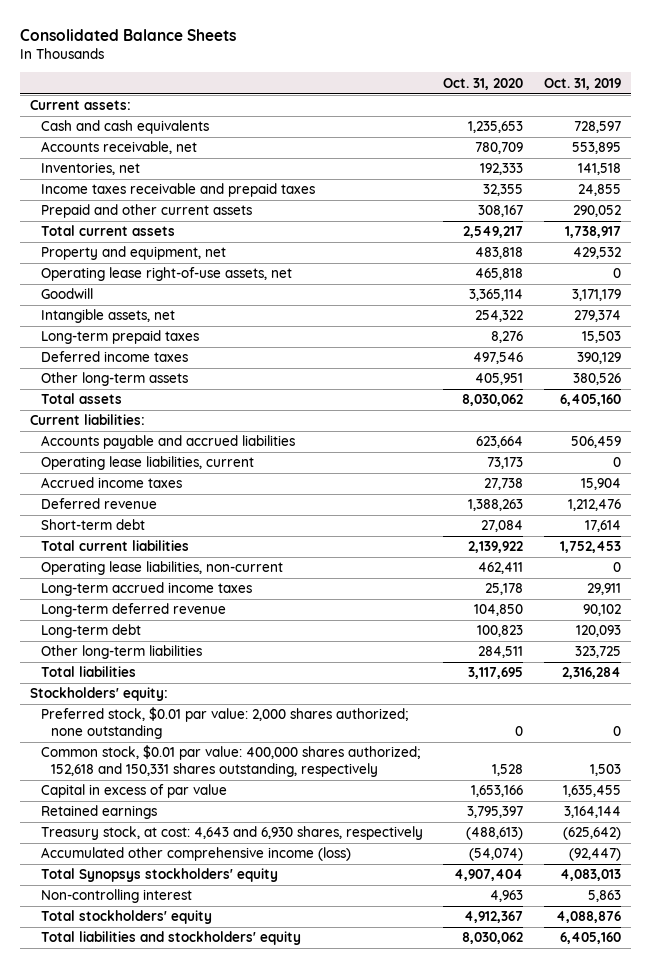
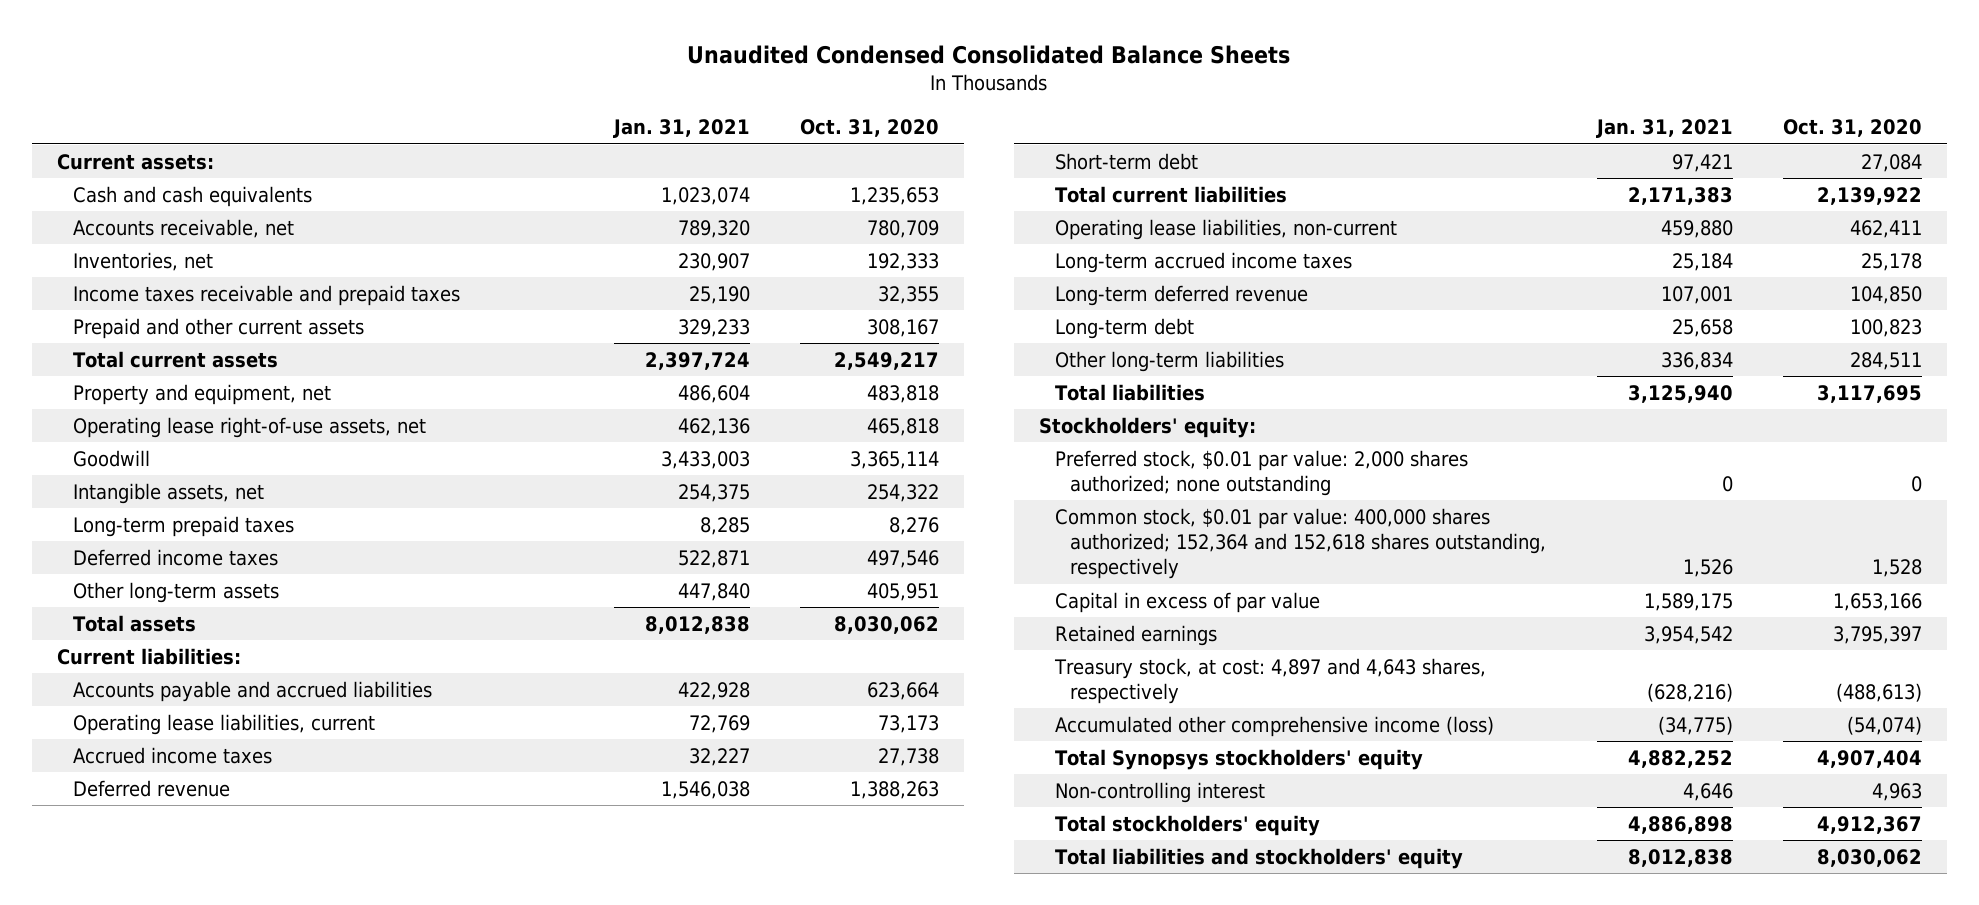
[20,28,237,41] Consolidated Balance Sheets -> [687,45,1291,65] Unaudited Condensed Consolidated Balance Sheets
[543,77,621,90] Oct. 31, 2019 -> none
none -> [613,119,751,139] Jan. 31, 2021
[40,745,420,777] Common stock, $0.01 par value: 400,000 shares authorized; 152,618 and 150,331 shares outstanding, respectively -> [1054,507,1547,580] Common stock, $0.01 par value: 400,000 shares authorized; 152,364 and 152,618 shares outstanding, respectively
[40,826,423,841] Treasury stock, at cost: 4,643 and 6,930 shares, respectively -> [1053,657,1486,705] Treasury stock, at cost: 4,897 and 4,643 shares, respectively

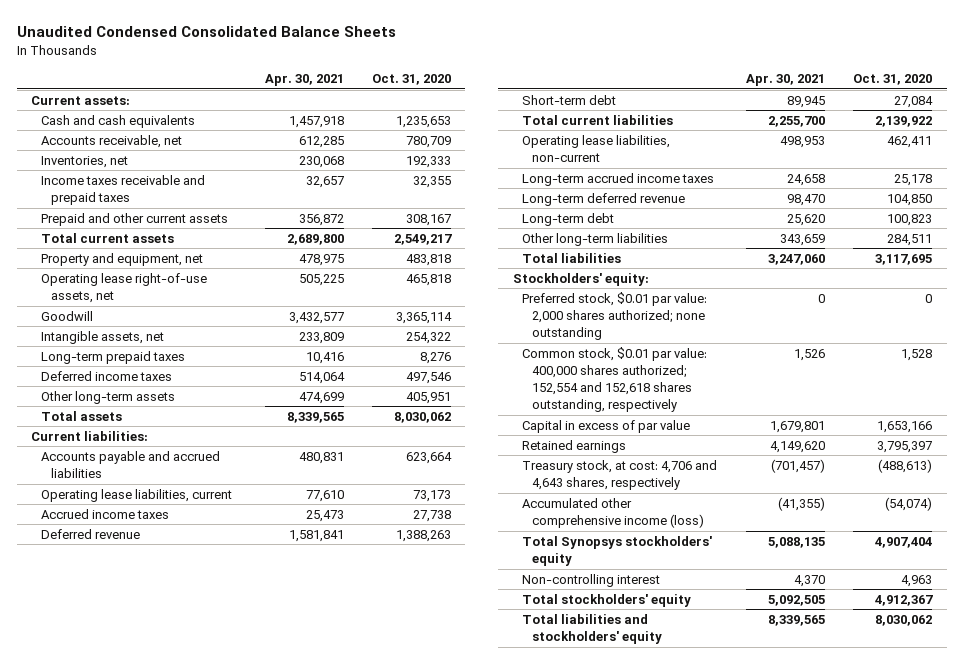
[613,119,751,139] Jan. 31, 2021 -> none
none -> [264,74,344,87] Apr. 30, 2021
[1054,507,1547,580] Common stock, $0.01 par value: 400,000 shares authorized; 152,364 and 152,618 shares outstanding, respectively -> [522,346,708,413] Common stock, $0.01 par value: 400,000 shares authorized; 152,554 and 152,618 shares outstanding, respectively
[1053,657,1486,705] Treasury stock, at cost: 4,897 and 4,643 shares, respectively -> [522,459,718,491] Treasury stock, at cost: 4,706 and 4,643 shares, respectively

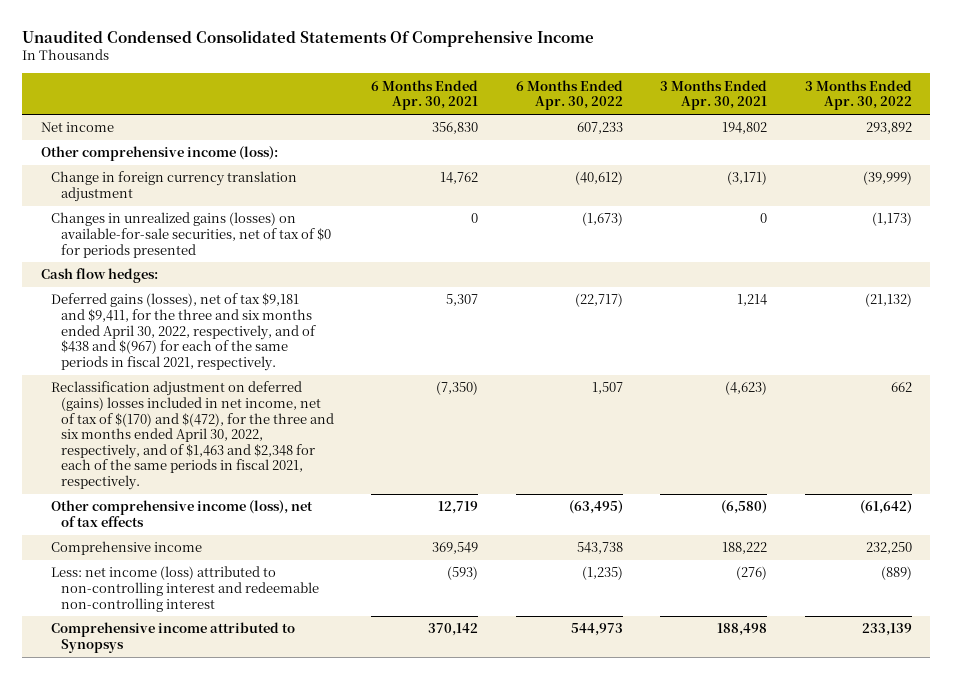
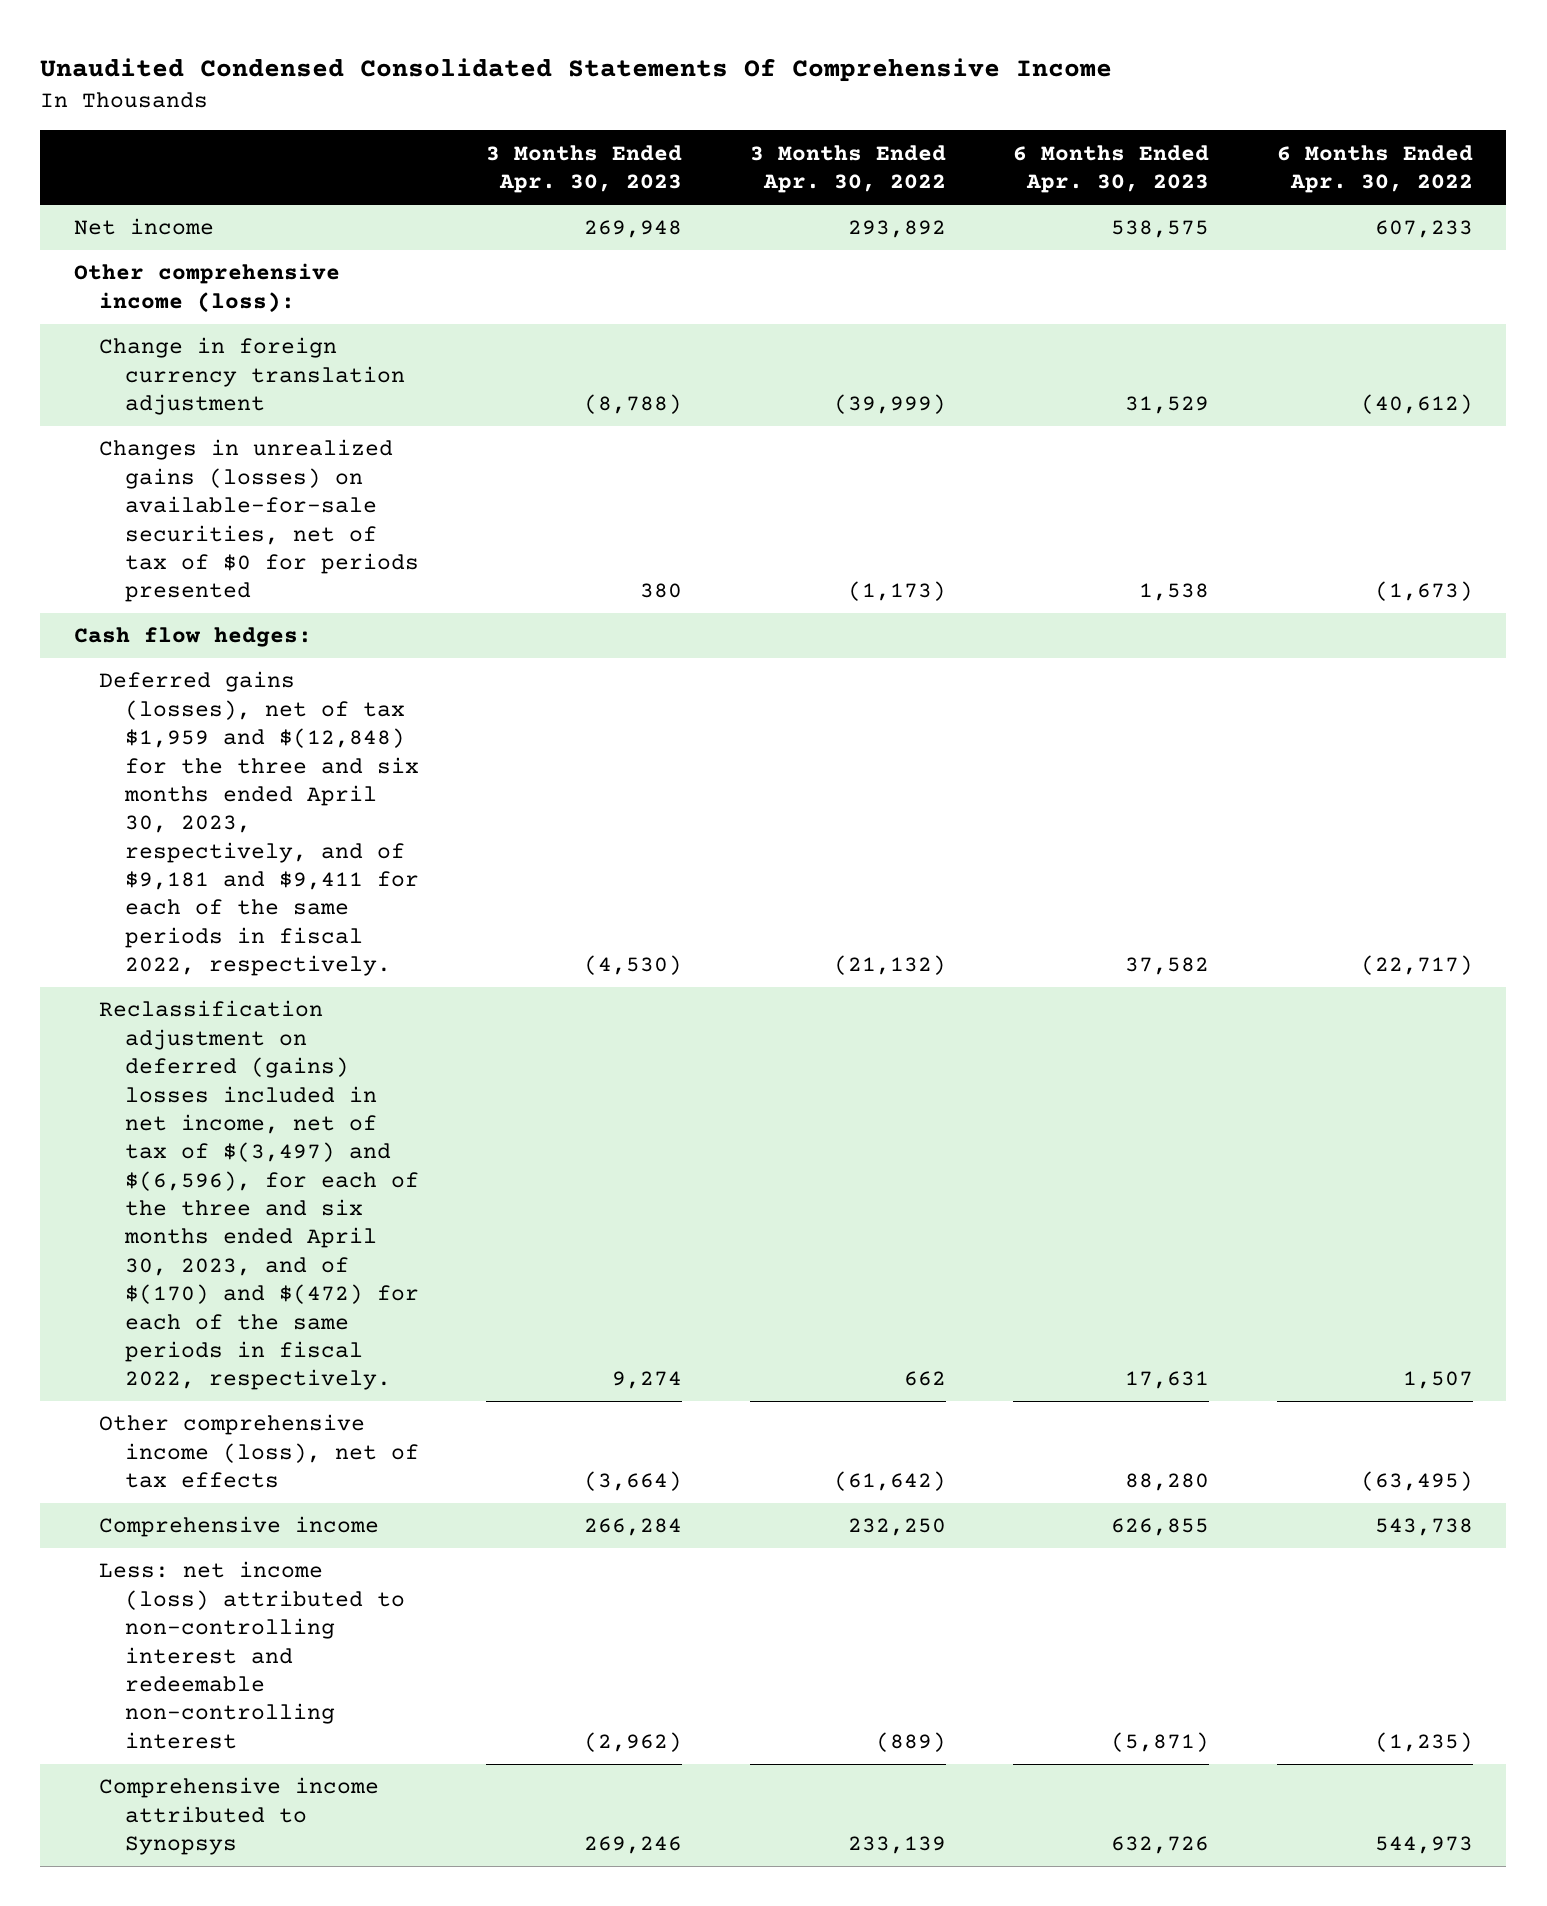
[371,79,479,111] 6 Months Ended Apr. 30, 2021 -> none
[660,79,768,111] 3 Months Ended Apr. 30, 2021 -> none
none -> [486,144,683,194] 3 Months Ended Apr. 30, 2023
none -> [1013,144,1210,194] 6 Months Ended Apr. 30, 2023
[50,293,316,371] Deferred gains (losses), net of tax $9,181 and $9,411, for the three and six months ended April 30, 2022, respectively, and of $438 and $(967) for each of the same periods in fiscal 2021, respectively. -> [99,671,419,977] Deferred gains (losses), net of tax $1,959 and $(12,848) for the three and six months ended April 30, 2023, respectively, and of $9,181 and $9,411 for each of the same periods in fiscal 2022, respectively.
[50,381,334,491] Reclassification adjustment on deferred (gains) losses included in net income, net of tax of $(170) and $(472), for the three and six months ended April 30, 2022, respectively, and of $1,463 and $2,348 for each of the same periods in fiscal 2021, respectively. -> [99,1000,419,1391] Reclassification adjustment on deferred (gains) losses included in net income, net of tax of $(3,497) and $(6,596), for each of the three and six months ended April 30, 2023, and of $(170) and $(472) for each of the same periods in fiscal 2022, respectively.

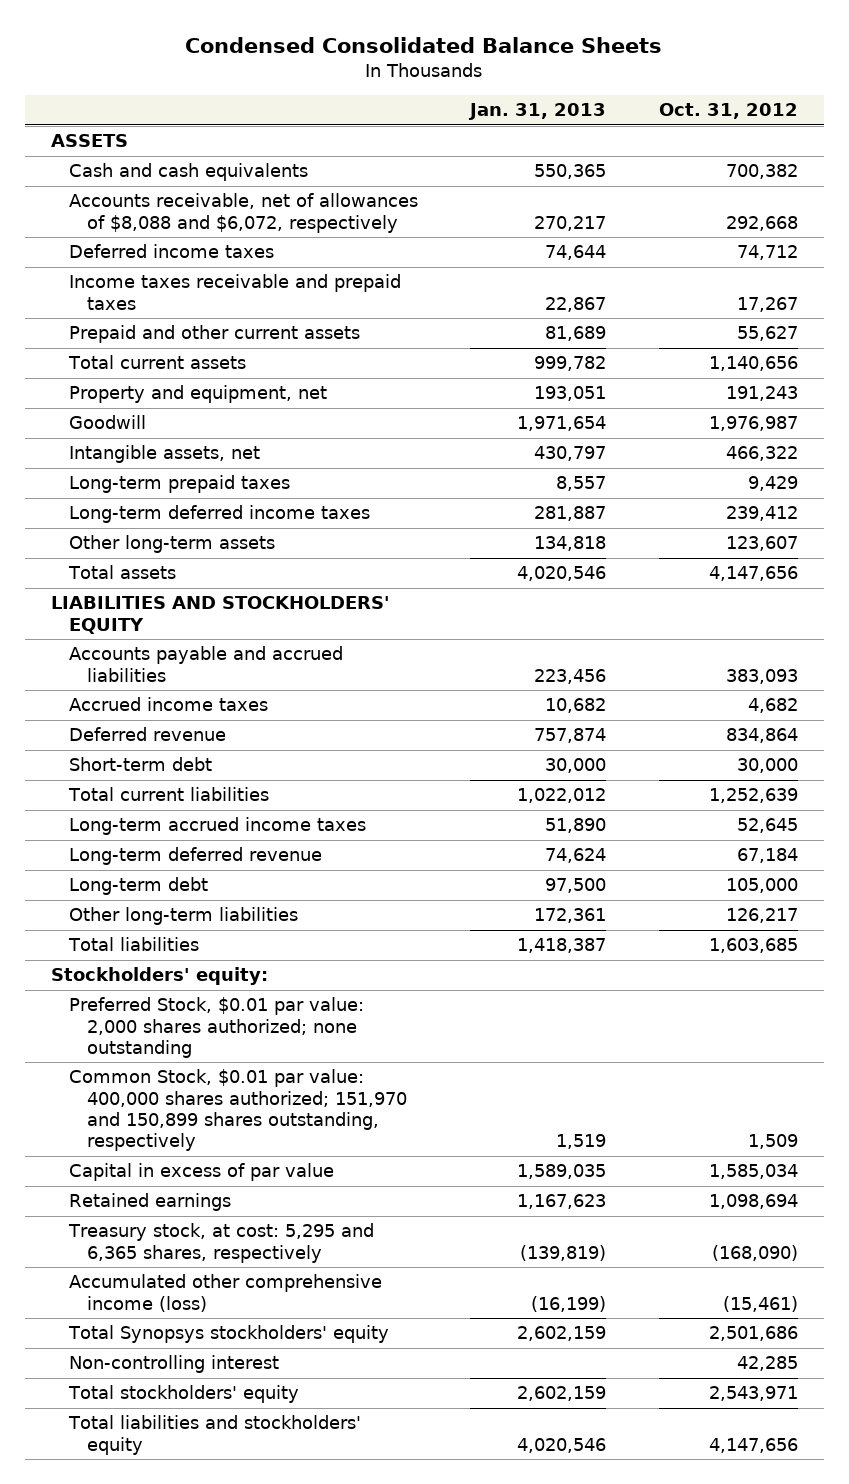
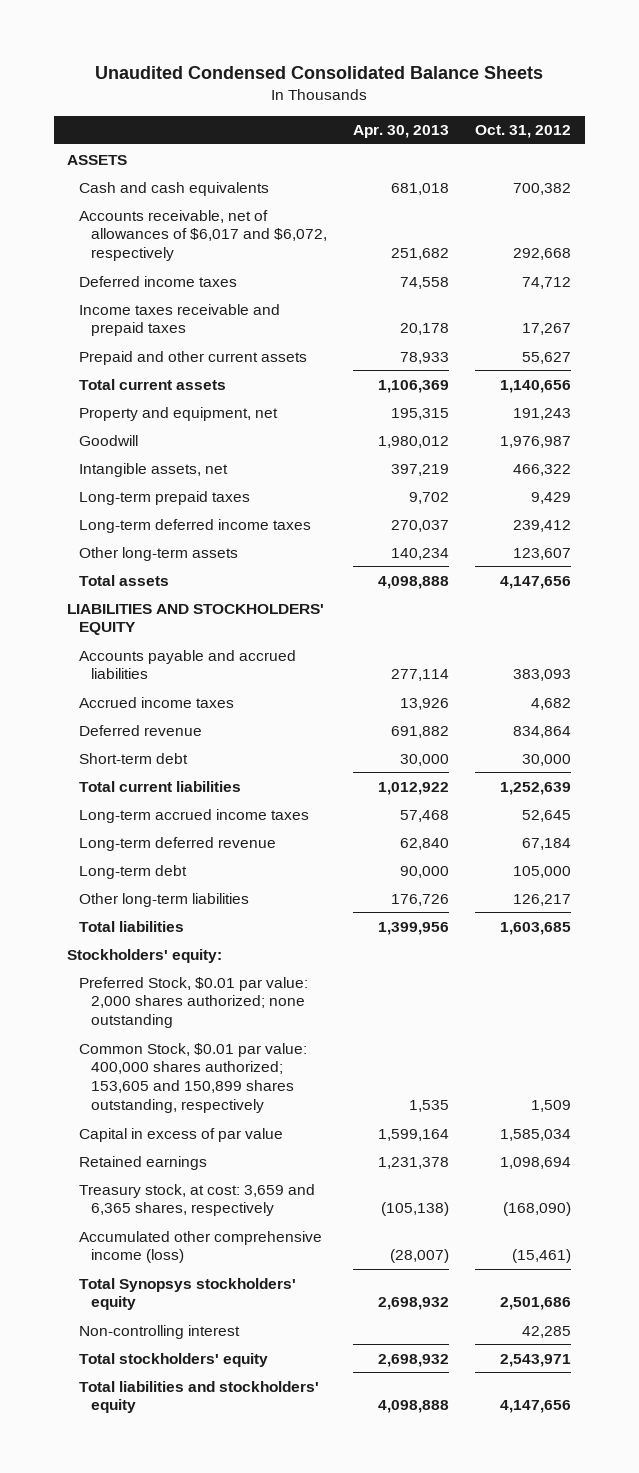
[185,36,663,53] Condensed Consolidated Balance Sheets -> [95,65,544,79] Unaudited Condensed Consolidated Balance Sheets
[468,103,607,121] Jan. 31, 2013 -> none
none -> [353,125,450,139] Apr. 30, 2013
[69,193,419,233] Accounts receivable, net of allowances of $8,088 and $6,072, respectively -> [78,209,327,262] Accounts receivable, net of allowances of $6,017 and $6,072, respectively
[69,1069,408,1152] Common Stock, $0.01 par value: 400,000 shares authorized; 151,970 and 150,899 shares outstanding, respectively -> [78,1042,307,1114] Common Stock, $0.01 par value: 400,000 shares authorized; 153,605 and 150,899 shares outstanding, respectively
[68,1223,375,1263] Treasury stock, at cost: 5,295 and 6,365 shares, respectively -> [78,1183,315,1217] Treasury stock, at cost: 3,659 and 6,365 shares, respectively

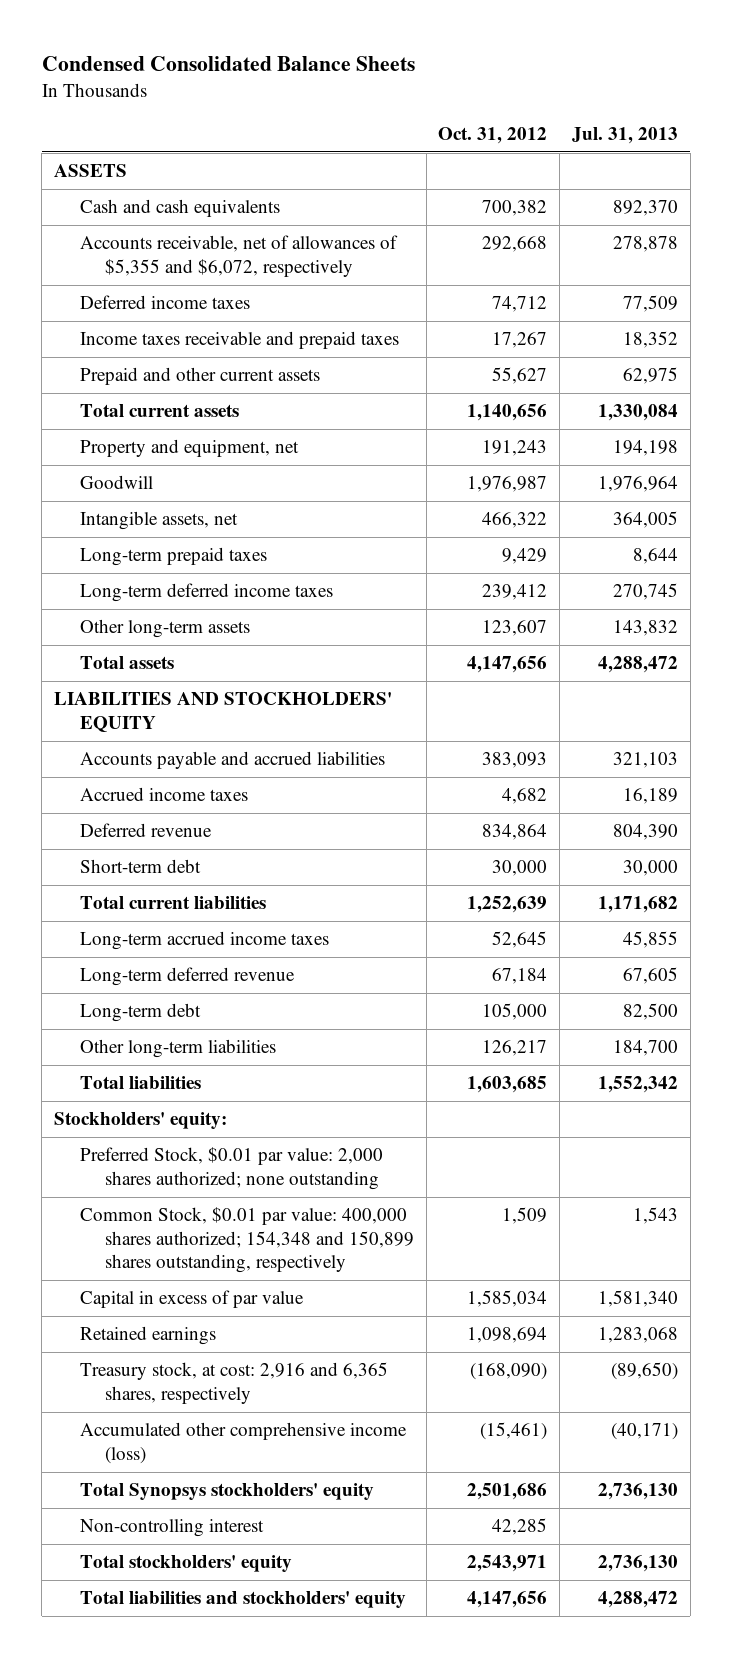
[95,65,544,79] Unaudited Condensed Consolidated Balance Sheets -> [41,56,415,72] Condensed Consolidated Balance Sheets
[353,125,450,139] Apr. 30, 2013 -> none
none -> [571,126,678,144] Jul. 31, 2013
[78,209,327,262] Accounts receivable, net of allowances of $6,017 and $6,072, respectively -> [79,235,398,277] Accounts receivable, net of allowances of $5,355 and $6,072, respectively
[78,1042,307,1114] Common Stock, $0.01 par value: 400,000 shares authorized; 153,605 and 150,899 shares outstanding, respectively -> [79,1207,414,1273] Common Stock, $0.01 par value: 400,000 shares authorized; 154,348 and 150,899 shares outstanding, respectively
[78,1183,315,1217] Treasury stock, at cost: 3,659 and 6,365 shares, respectively -> [79,1362,388,1404] Treasury stock, at cost: 2,916 and 6,365 shares, respectively

